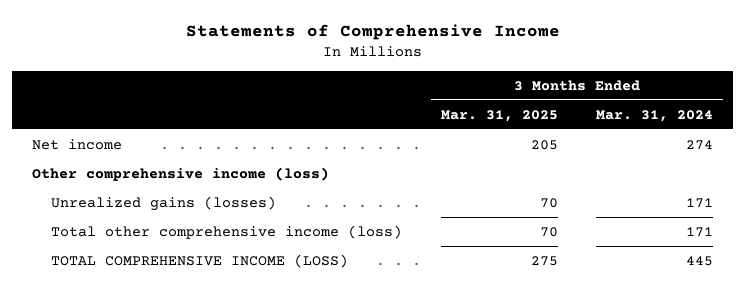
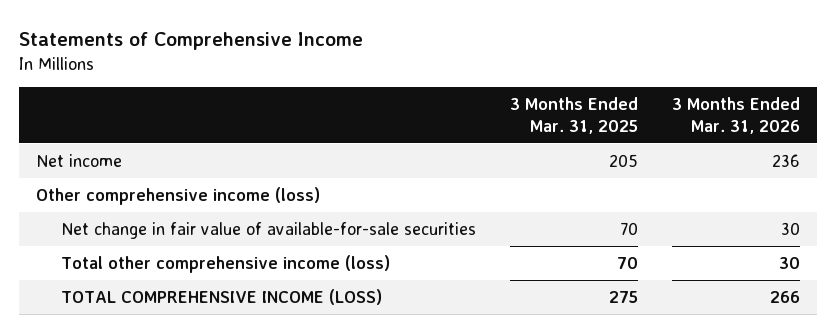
[596,109,714,122] Mar. 31, 2024 -> none
none -> [672,97,801,134] 3 Months Ended Mar. 31, 2026
[50,195,276,211] Unrealized gains (losses) -> [61,221,477,239] Net change in fair value of available-for-sale securities

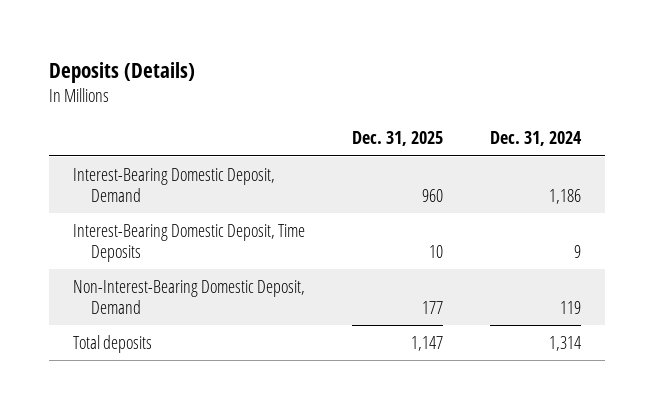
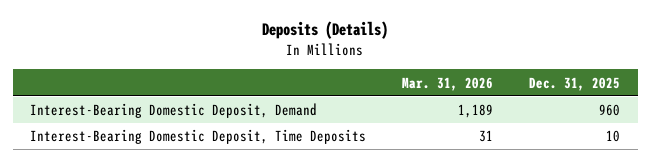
[490,131,583,147] Dec. 31, 2024 -> none
none -> [402,76,494,91] Mar. 31, 2026
[72,280,305,315] Non-Interest-Bearing Domestic Deposit, Demand -> none
[72,335,152,354] Total deposits -> none

